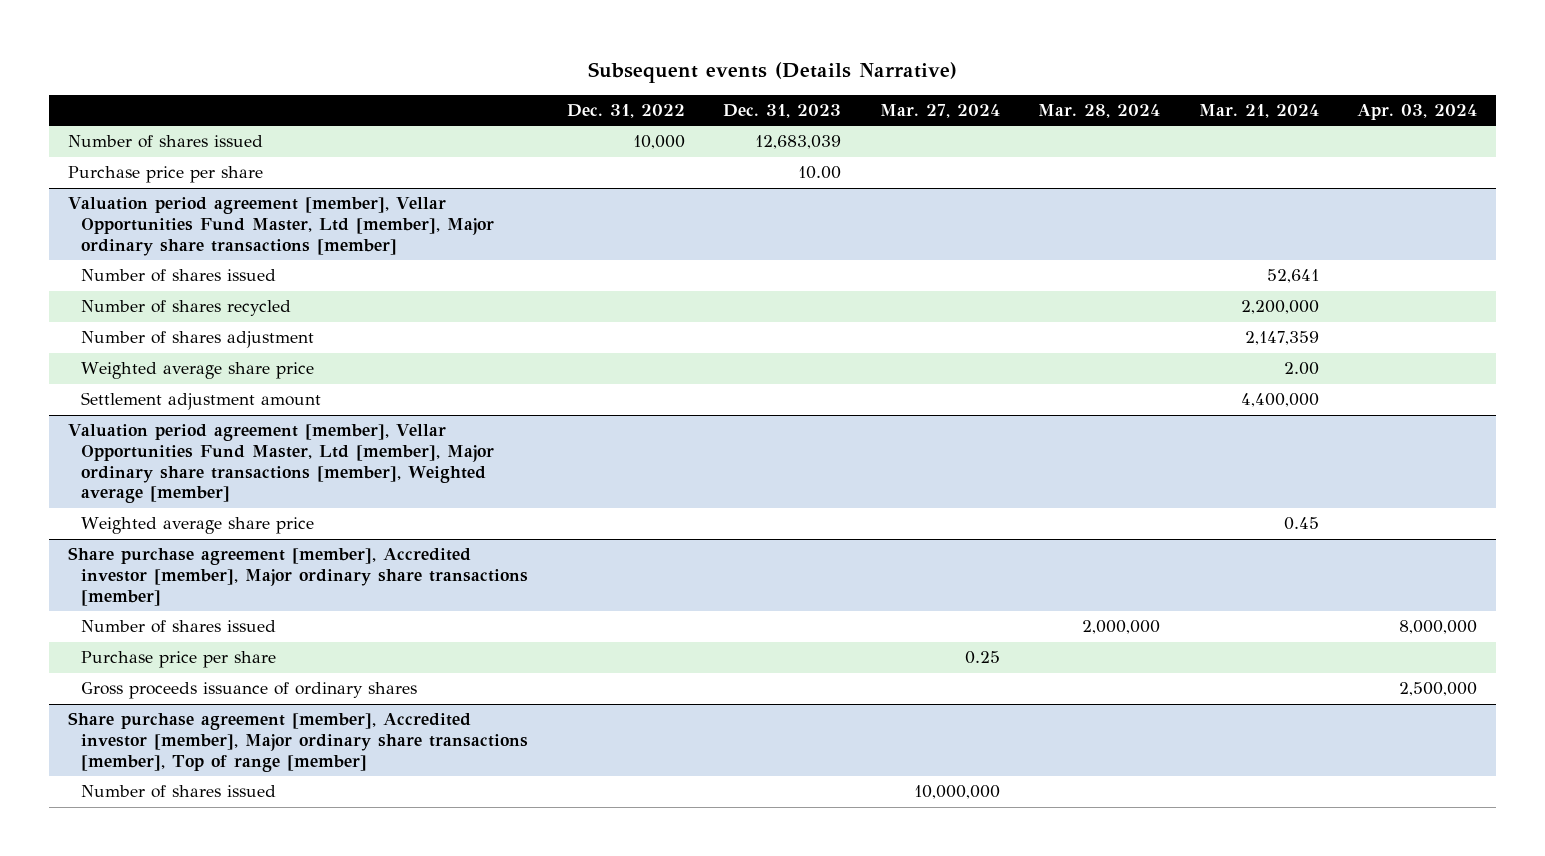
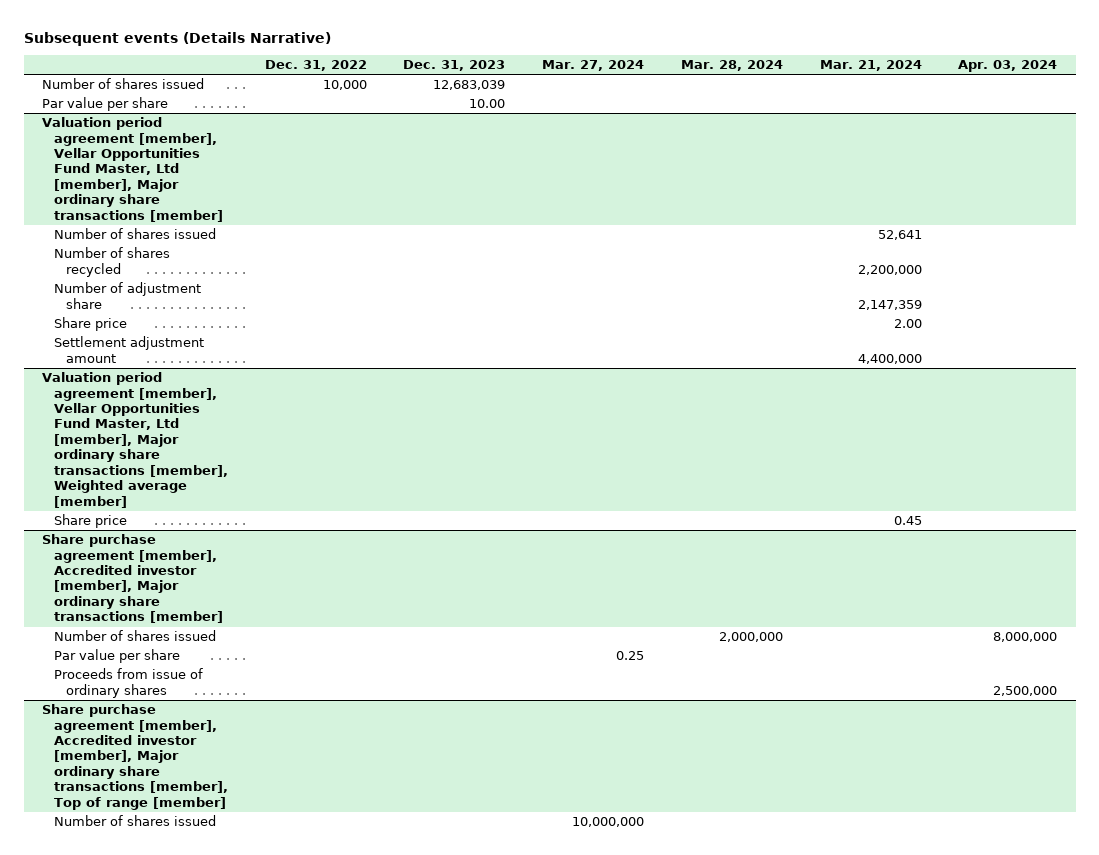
[68,166,264,184] Purchase price per share -> [41,97,168,112] Par value per share
[81,331,315,349] Number of shares adjustment -> [53,282,201,309] Number of adjustment share
[81,362,315,380] Weighted average share price -> [53,317,127,332] Share price
[81,517,315,535] Weighted average share price -> [53,514,127,529] Share price
[81,651,277,669] Purchase price per share -> [53,649,180,664] Par value per share
[81,682,418,700] Gross proceeds issuance of ordinary shares -> [53,668,203,698] Proceeds from issue of ordinary shares

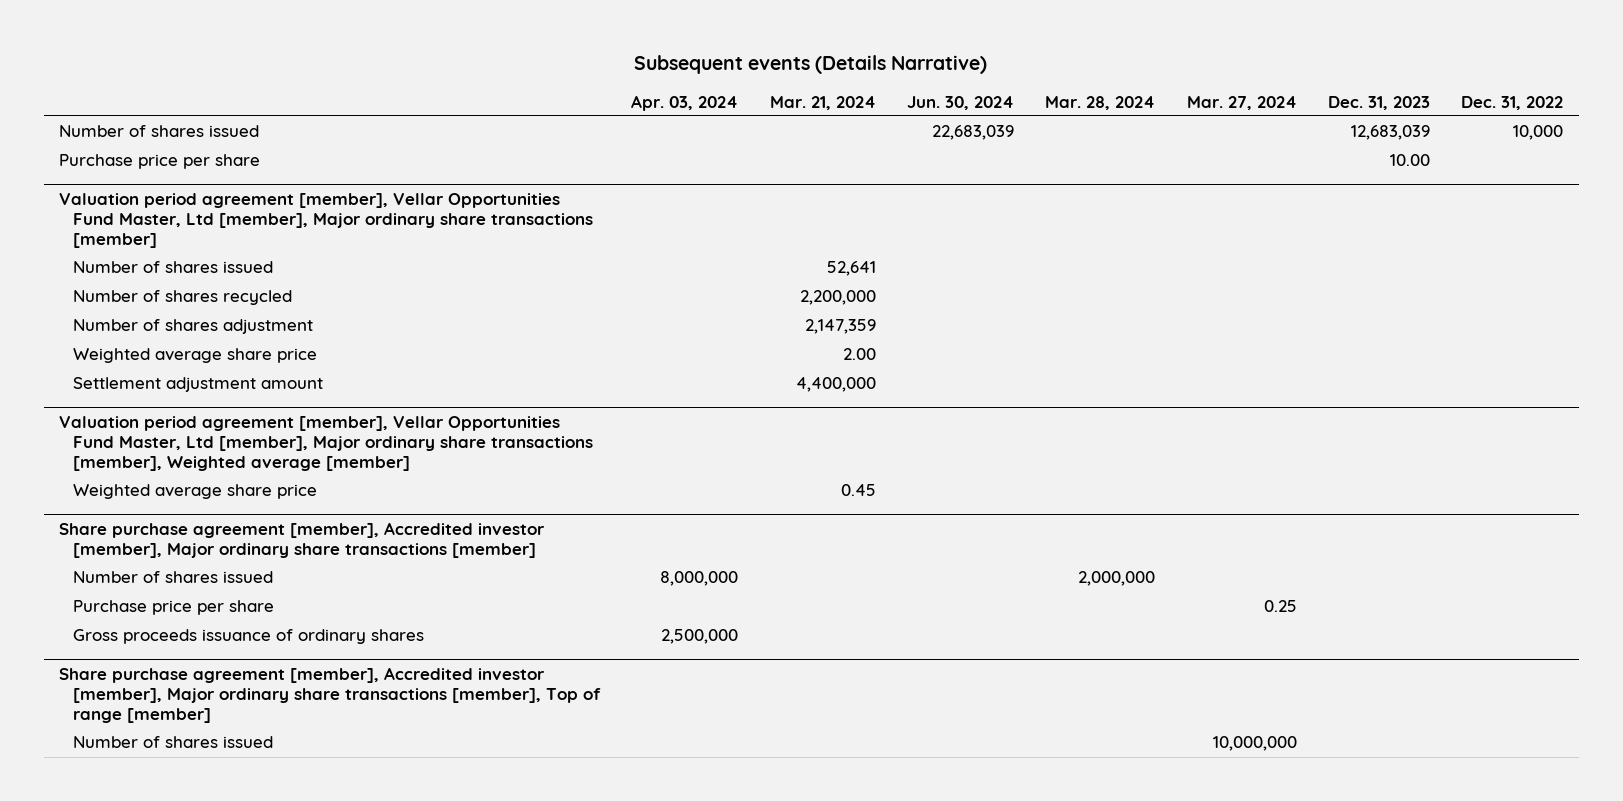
none -> [906,95,1014,110] Jun. 30, 2024
[41,97,168,112] Par value per share -> [59,154,261,170] Purchase price per share
[53,282,201,309] Number of adjustment share -> [72,319,313,335] Number of shares adjustment
[53,317,127,332] Share price -> [72,348,317,364] Weighted average share price
[53,514,127,529] Share price -> [72,484,317,500] Weighted average share price
[53,649,180,664] Par value per share -> [72,600,274,616] Purchase price per share
[53,668,203,698] Proceeds from issue of ordinary shares -> [72,629,424,645] Gross proceeds issuance of ordinary shares

